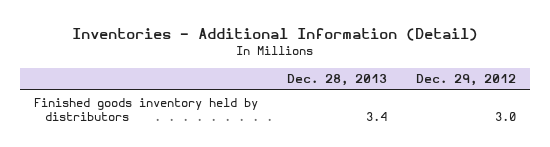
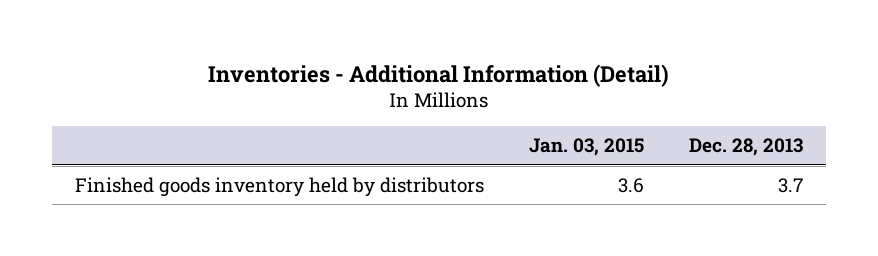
[415,74,516,87] Dec. 29, 2012 -> none
none -> [528,138,644,157] Jan. 03, 2015
[365,111,387,121] 3.4 -> [778,178,804,194] 3.7

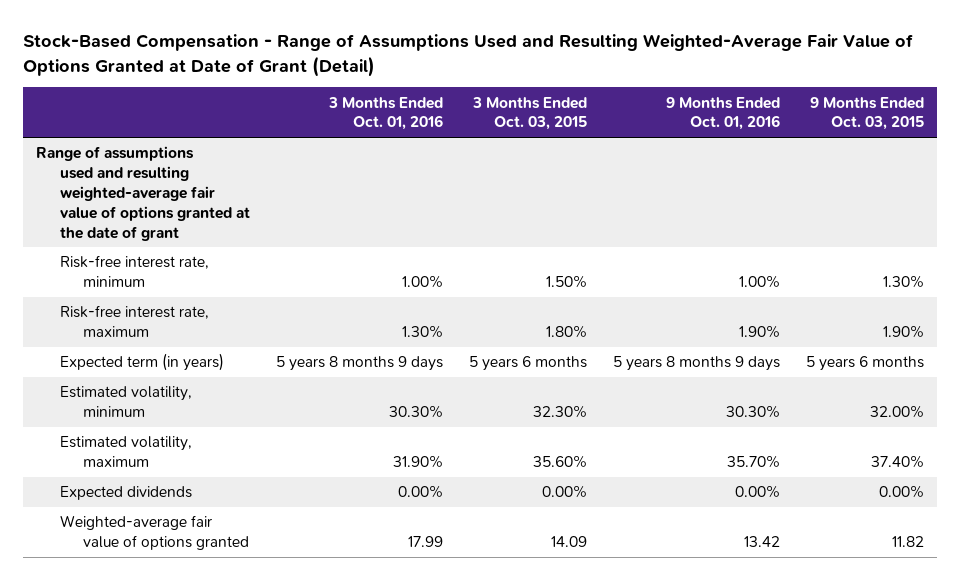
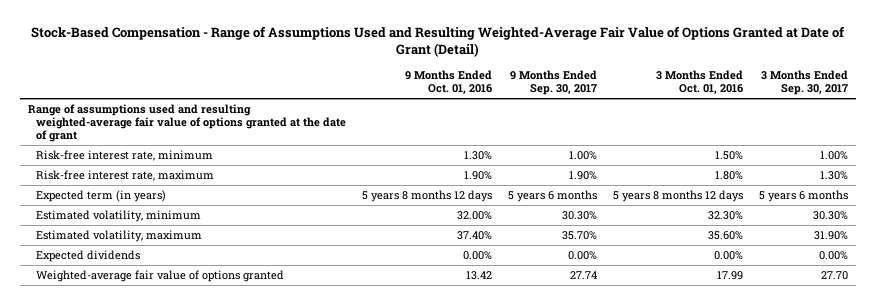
[471,96,587,131] 3 Months Ended Oct. 03, 2015 -> none
[809,96,924,131] 9 Months Ended Oct. 03, 2015 -> none
none -> [510,70,598,96] 9 Months Ended Sep. 30, 2017
none -> [761,70,849,96] 3 Months Ended Sep. 30, 2017
[401,275,443,289] 1.00% -> [715,151,744,161] 1.50%
[738,275,780,289] 1.00% -> [464,151,493,161] 1.30%
[401,325,443,339] 1.30% -> [715,171,744,181] 1.80%
[275,356,443,372] 5 years 8 months 9 days -> [613,190,744,203] 5 years 8 months 12 days
[612,356,780,372] 5 years 8 months 9 days -> [362,190,493,203] 5 years 8 months 12 days
[388,405,443,419] 30.30% -> [708,211,744,221] 32.30%
[725,405,780,419] 30.30% -> [457,211,493,221] 32.00%
[392,455,443,469] 31.90% -> [708,231,744,241] 35.60%
[726,455,780,469] 35.70% -> [457,231,493,241] 37.40%

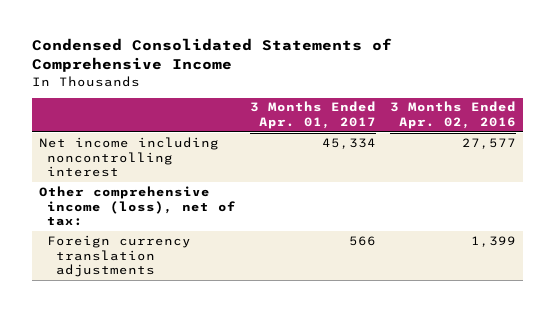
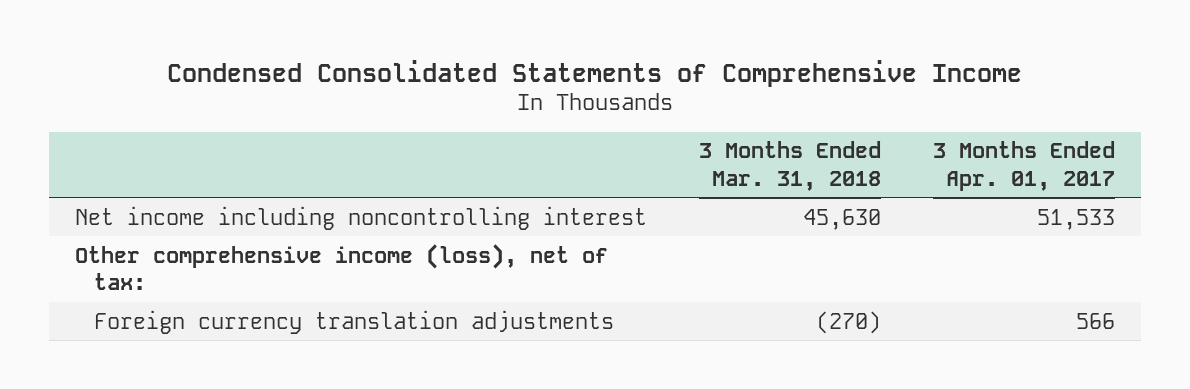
[390,101,517,130] 3 Months Ended Apr. 02, 2016 -> none
none -> [698,141,881,191] 3 Months Ended Mar. 31, 2018
[322,137,377,149] 45,334 -> [1037,208,1116,230] 51,533

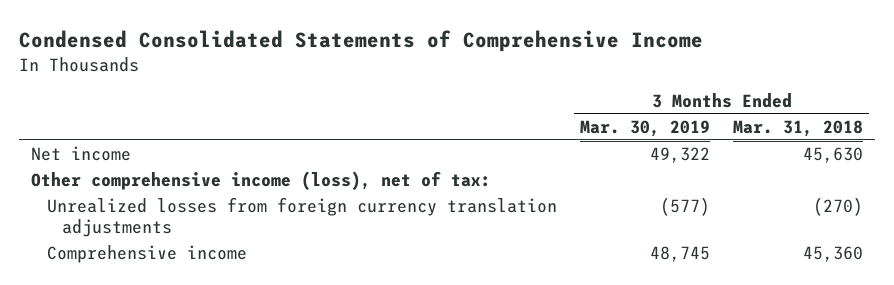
[933,141,1116,191] 3 Months Ended Apr. 01, 2017 -> none
none -> [579,119,710,137] Mar. 30, 2019
[74,205,647,230] Net income including noncontrolling interest -> [30,145,131,161] Net income
[94,309,615,334] Foreign currency translation adjustments -> [46,196,557,238] Unrealized losses from foreign currency translation adjustments
none -> [46,244,247,263] Comprehensive income

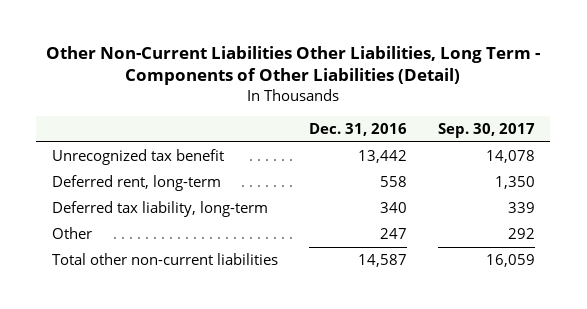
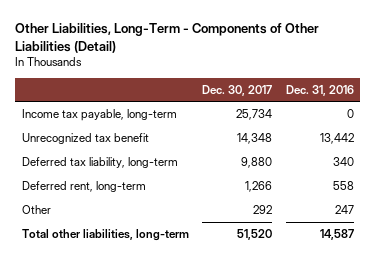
[46,45,541,86] Other Non-Current Liabilities Other Liabilities, Long Term - Components of Other Liabilities (Detail) -> [15,22,320,53] Other Liabilities, Long-Term - Components of Other Liabilities (Detail)
[437,122,535,138] Sep. 30, 2017 -> none
none -> [202,84,273,96] Dec. 30, 2017
none -> [21,108,177,121] Income tax payable, long-term
[51,175,221,192] Deferred rent, long-term -> [21,180,146,192] Deferred rent, long-term
[51,253,278,266] Total other non-current liabilities -> [21,228,189,241] Total other liabilities, long-term

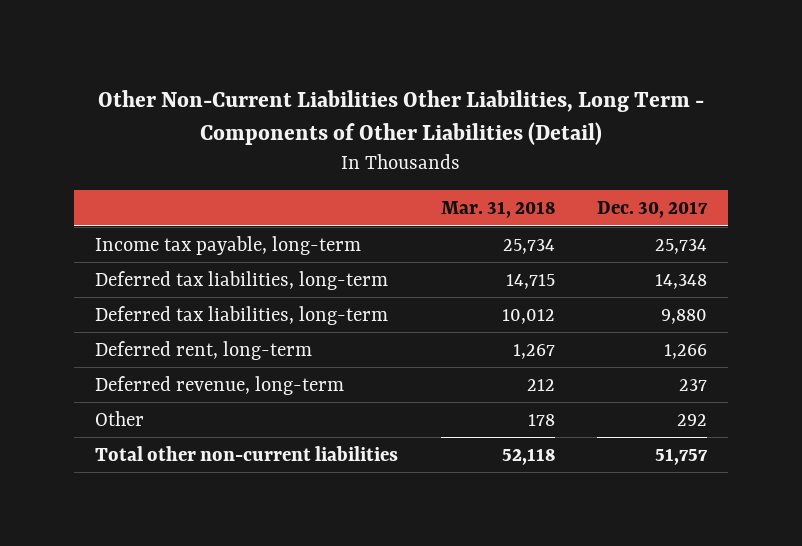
[15,22,320,53] Other Liabilities, Long-Term - Components of Other Liabilities (Detail) -> [98,90,705,146] Other Non-Current Liabilities Other Liabilities, Long Term - Components of Other Liabilities (Detail)
[285,84,354,96] Dec. 31, 2016 -> none
none -> [440,201,555,219] Mar. 31, 2018
[21,132,149,144] Unrecognized tax benefit -> [95,270,389,290] Deferred tax liabilities, long-term
[21,156,178,168] Deferred tax liability, long-term -> [95,305,389,325] Deferred tax liabilities, long-term
none -> [95,375,345,395] Deferred revenue, long-term
[21,228,189,241] Total other liabilities, long-term -> none
none -> [95,445,399,461] Total other non-current liabilities

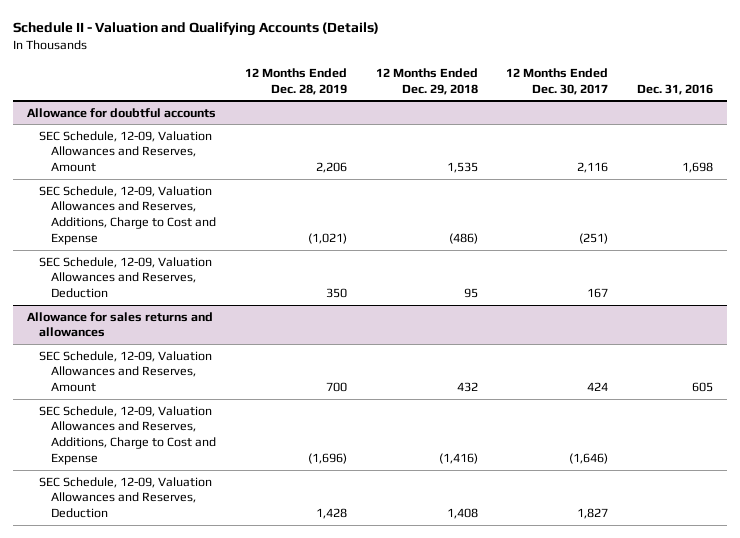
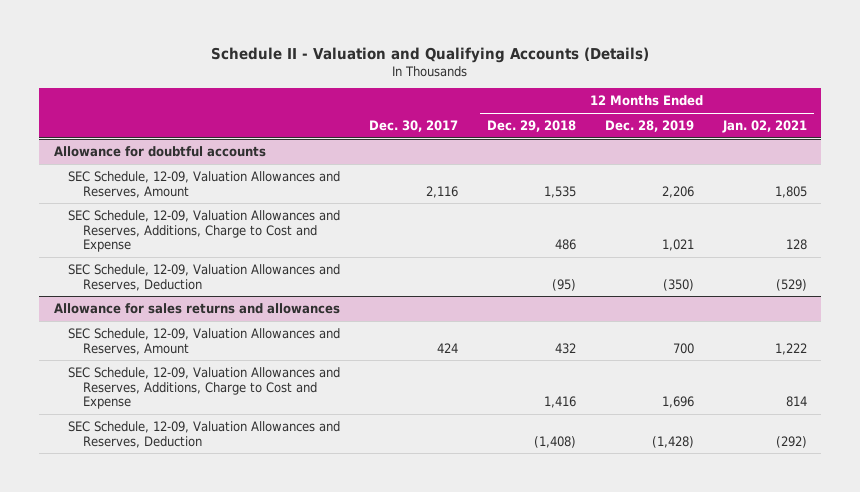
[506,67,609,95] 12 Months Ended Dec. 30, 2017 -> none
[636,83,713,95] Dec. 31, 2016 -> none
none -> [369,120,459,133] Dec. 30, 2017
none -> [721,120,807,134] Jan. 02, 2021
[308,233,348,245] (1,021) -> [661,239,694,252] 1,021
[448,233,478,245] (486) -> [554,239,576,251] 486
[326,288,348,299] 350 -> [662,278,694,291] (350)
[463,288,478,299] 95 -> [551,278,576,291] (95)
[308,453,348,465] (1,696) -> [661,396,694,409] 1,696
[438,453,478,465] (1,416) -> [543,396,576,409] 1,416
[316,508,348,520] 1,428 -> [651,435,694,448] (1,428)
[446,508,478,520] 1,408 -> [533,435,576,448] (1,408)

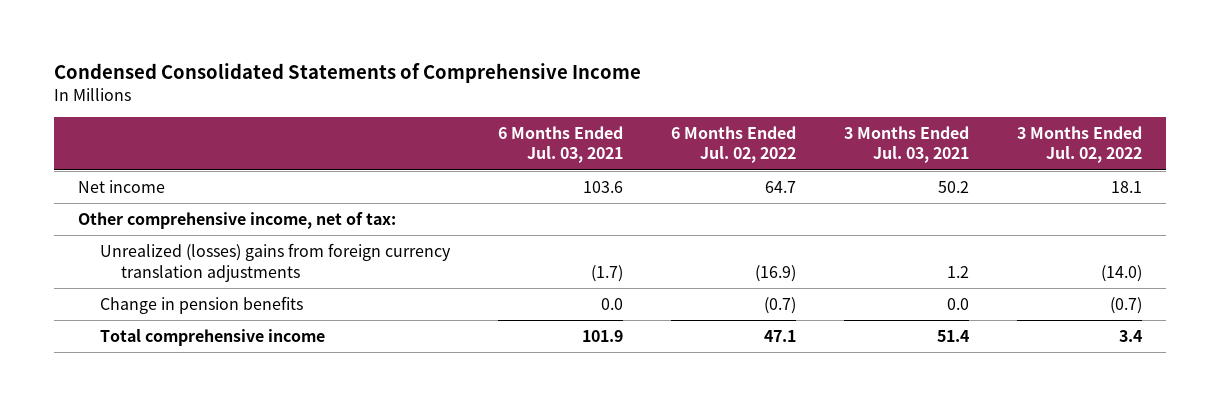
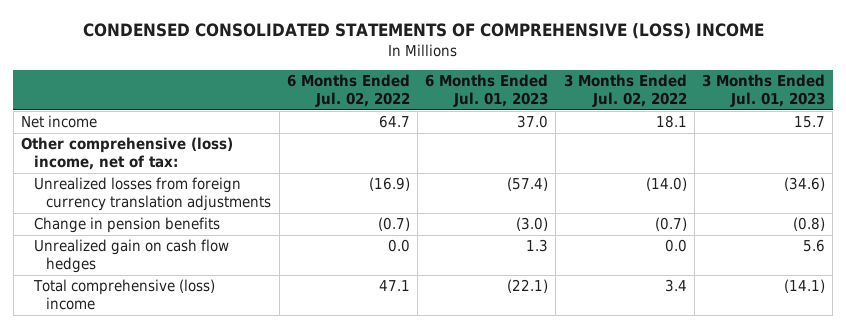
[54,63,642,84] Condensed Consolidated Statements of Comprehensive Income -> [82,22,764,39] CONDENSED CONSOLIDATED STATEMENTS OF COMPREHENSIVE (LOSS) INCOME
[497,125,623,164] 6 Months Ended Jul. 03, 2021 -> none
[843,125,969,164] 3 Months Ended Jul. 03, 2021 -> none
none -> [425,74,549,108] 6 Months Ended Jul. 01, 2023
none -> [701,74,825,108] 3 Months Ended Jul. 01, 2023
[78,211,397,229] Other comprehensive income, net of tax: -> [21,137,234,171] Other comprehensive (loss) income, net of tax:
[99,242,451,282] Unrealized (losses) gains from foreign currency translation adjustments -> [33,177,272,212] Unrealized losses from foreign currency translation adjustments
none -> [33,239,229,274] Unrealized gain on cash flow hedges
[99,328,325,346] Total comprehensive income -> [32,279,215,311] Total comprehensive (loss) income

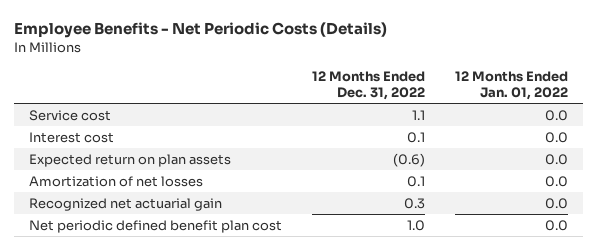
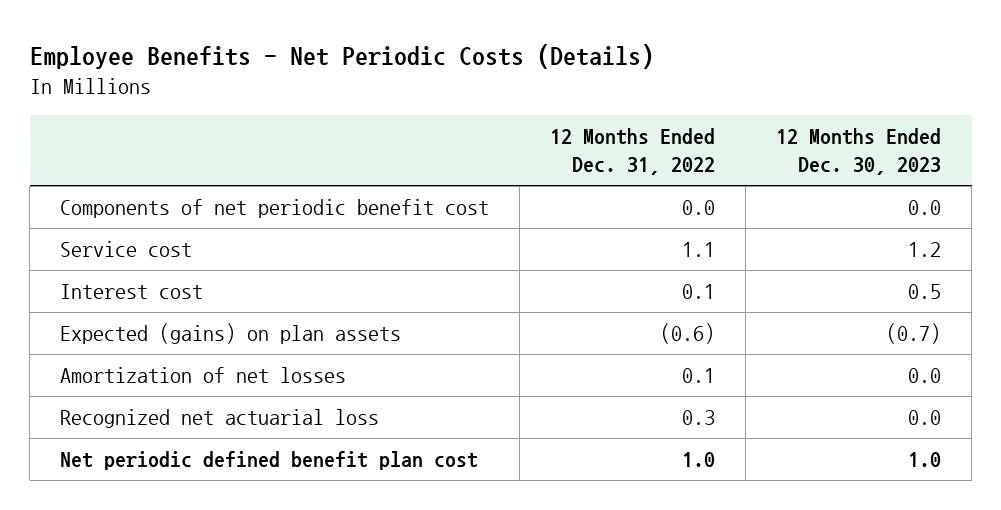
[454,70,568,101] 12 Months Ended Jan. 01, 2022 -> none
none -> [776,128,942,176] 12 Months Ended Dec. 30, 2023
none -> [60,198,490,218] Components of net periodic benefit cost
[28,153,231,167] Expected return on plan assets -> [60,322,402,344] Expected (gains) on plan assets
[28,197,222,211] Recognized net actuarial gain -> [60,408,380,428] Recognized net actuarial loss

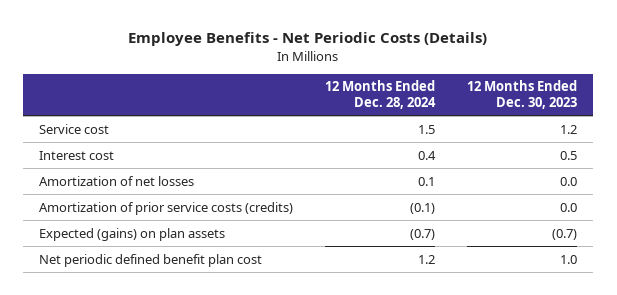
[550,128,716,176] 12 Months Ended Dec. 31, 2022 -> none
none -> [325,80,437,109] 12 Months Ended Dec. 28, 2024
[60,198,490,218] Components of net periodic benefit cost -> none
[60,408,380,428] Recognized net actuarial loss -> none
none -> [39,201,294,215] Amortization of prior service costs (credits)
[60,322,402,344] Expected (gains) on plan assets -> [39,227,226,241] Expected (gains) on plan assets

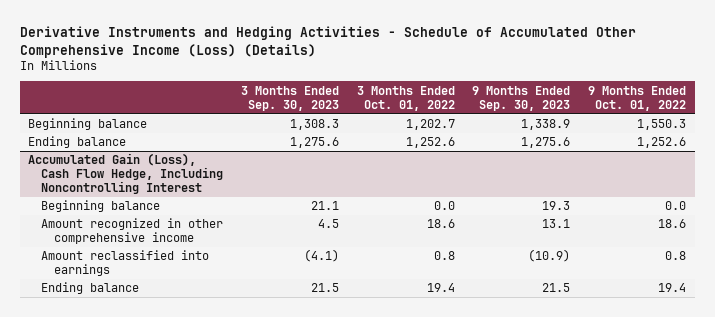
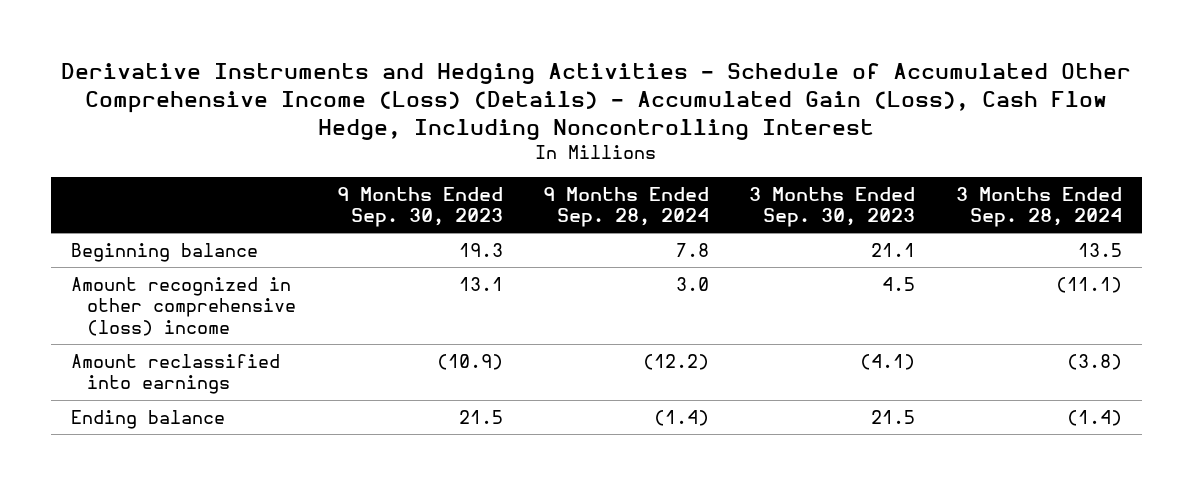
[19,26,636,58] Derivative Instruments and Hedging Activities - Schedule of Accumulated Other Comprehensive Income (Loss) (Details) -> [61,62,1132,140] Derivative Instruments and Hedging Activities - Schedule of Accumulated Other Comprehensive Income (Loss) (Details) - Accumulated Gain (Loss), Cash Flow Hedge, Including Noncontrolling Interest
[356,85,455,111] 3 Months Ended Oct. 01, 2022 -> none
[588,85,687,111] 9 Months Ended Oct. 01, 2022 -> none
none -> [543,186,710,228] 9 Months Ended Sep. 28, 2024
none -> [955,186,1122,228] 3 Months Ended Sep. 28, 2024
[28,118,148,131] Beginning balance -> none
[28,136,127,149] Ending balance -> none
[28,153,224,195] Accumulated Gain (Loss), Cash Flow Hedge, Including Noncontrolling Interest -> none
[41,218,224,245] Amount recognized in other comprehensive income -> [70,276,297,336] Amount recognized in other comprehensive (loss) income

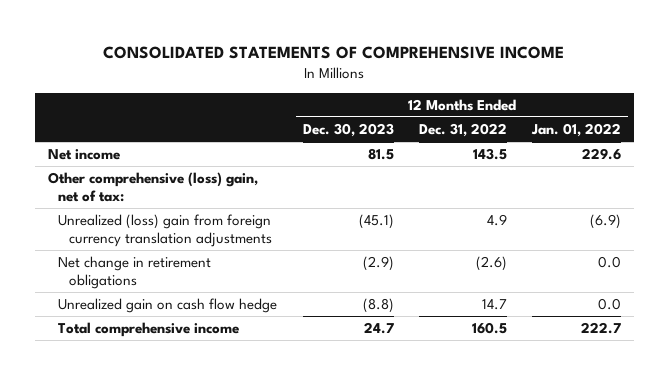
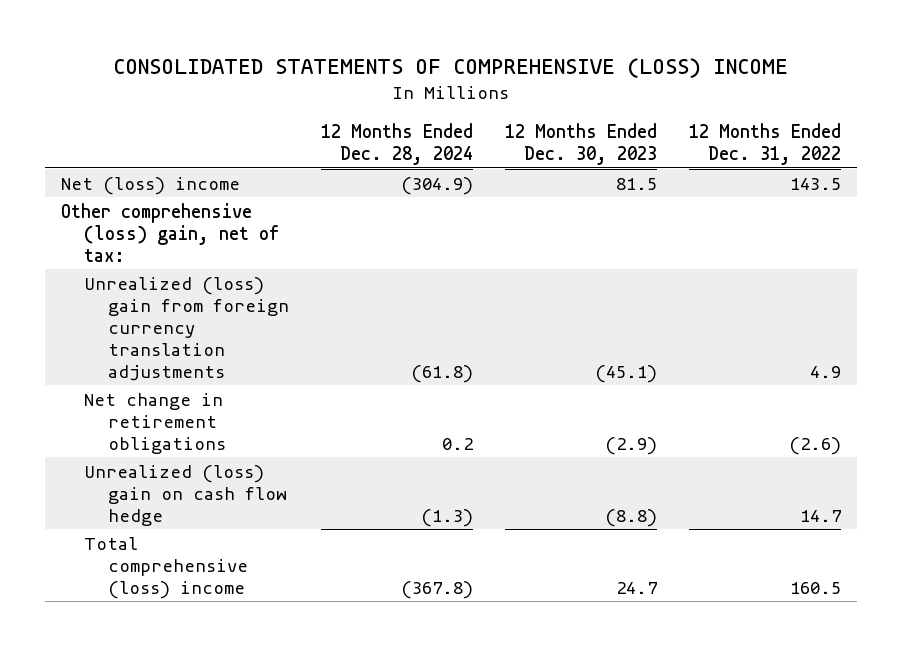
[103,45,565,59] CONSOLIDATED STATEMENTS OF COMPREHENSIVE INCOME -> [112,57,788,78] CONSOLIDATED STATEMENTS OF COMPREHENSIVE (LOSS) INCOME
[531,122,622,137] Jan. 01, 2022 -> none
none -> [321,123,474,166] 12 Months Ended Dec. 28, 2024
[47,149,120,161] Net income -> [60,176,240,195] Net (loss) income
[58,298,278,314] Unrealized gain on cash flow hedge -> [84,464,288,526] Unrealized (loss) gain on cash flow hedge
[58,322,240,338] Total comprehensive income -> [84,536,249,599] Total comprehensive (loss) income

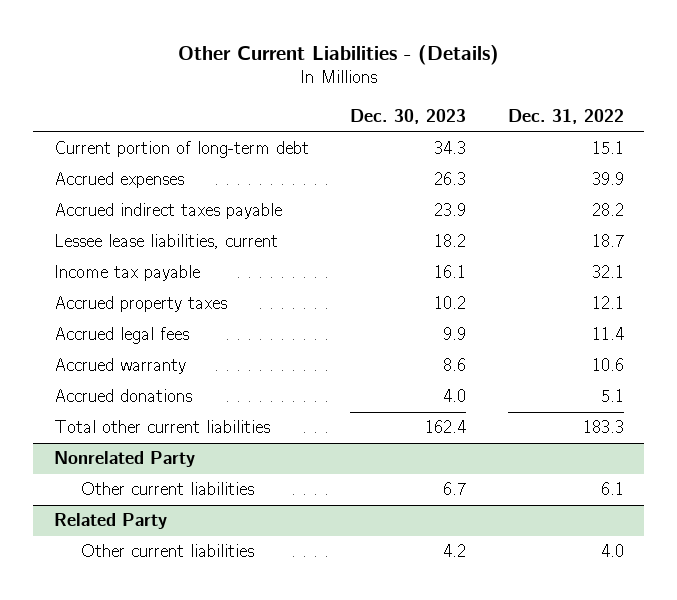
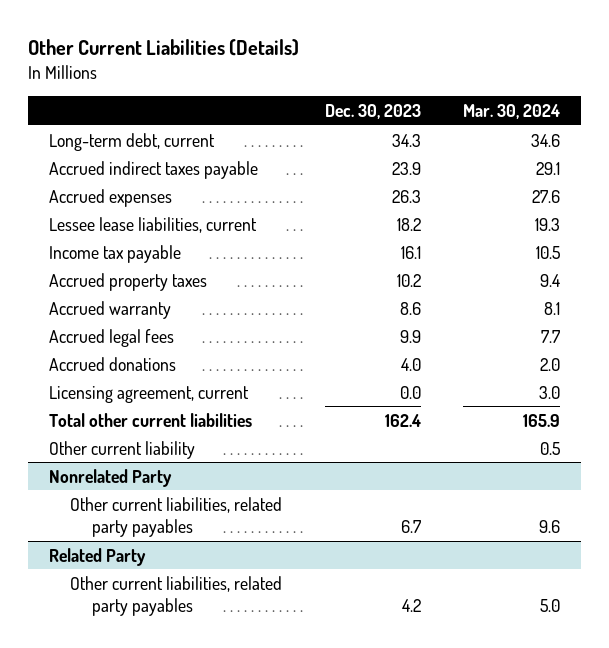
[177,44,499,65] Other Current Liabilities - (Details) -> [27,39,299,57] Other Current Liabilities (Details)
[507,109,624,125] Dec. 31, 2022 -> none
none -> [462,103,560,119] Mar. 30, 2024
[53,141,309,159] Current portion of long-term debt -> [48,132,215,151] Long-term debt, current
[53,172,184,189] Accrued expenses -> [48,188,172,207] Accrued expenses
[53,327,189,345] Accrued legal fees -> [48,328,174,347] Accrued legal fees
none -> [48,385,249,403] Licensing agreement, current
none -> [48,440,195,459] Other current liability
[80,482,254,496] Other current liabilities -> [70,496,283,538] Other current liabilities, related party payables
[80,544,254,558] Other current liabilities -> [70,575,283,617] Other current liabilities, related party payables

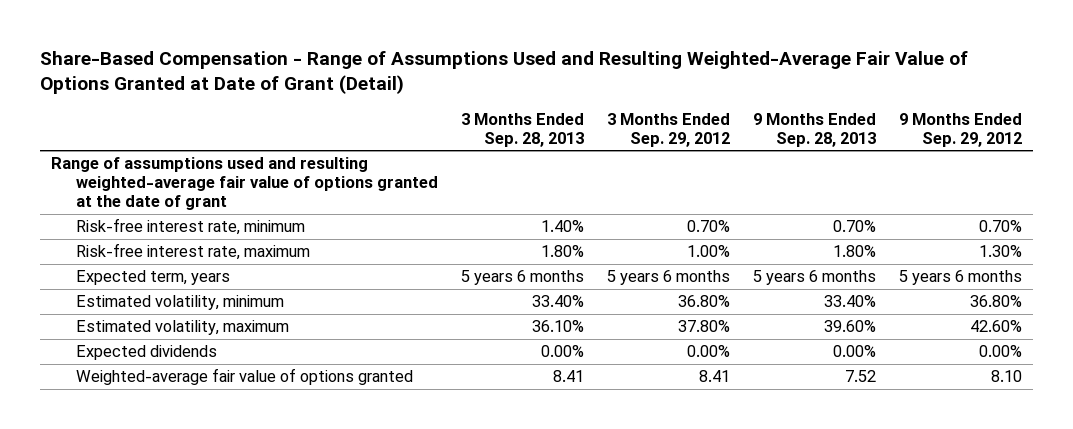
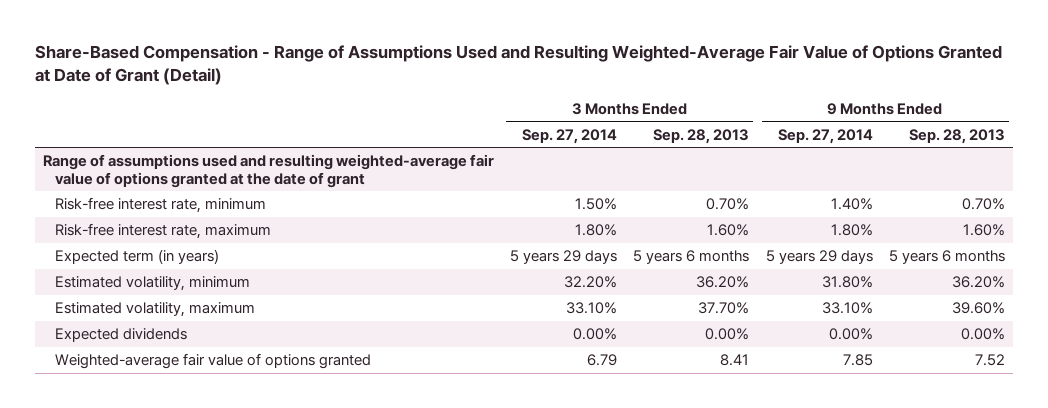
[606,112,730,147] 3 Months Ended Sep. 29, 2012 -> none
[898,112,1022,147] 9 Months Ended Sep. 29, 2012 -> none
none -> [522,128,618,144] Sep. 27, 2014
none -> [777,128,873,144] Sep. 27, 2014
[540,220,584,233] 1.40% -> [706,198,750,211] 0.70%
[540,245,584,258] 1.80% -> [707,224,750,237] 1.60%
[832,245,876,258] 1.80% -> [962,224,1005,237] 1.60%
[75,270,230,286] Expected term, years -> [55,249,220,265] Expected term (in years)
[531,295,584,308] 33.40% -> [696,276,750,289] 36.20%
[823,295,876,308] 33.40% -> [951,276,1005,289] 36.20%
[531,320,584,333] 36.10% -> [698,302,750,315] 37.70%

